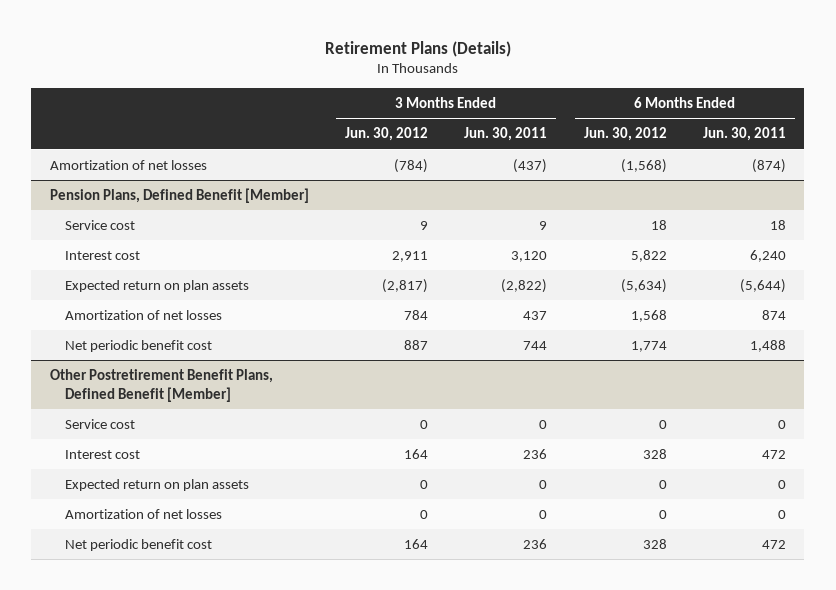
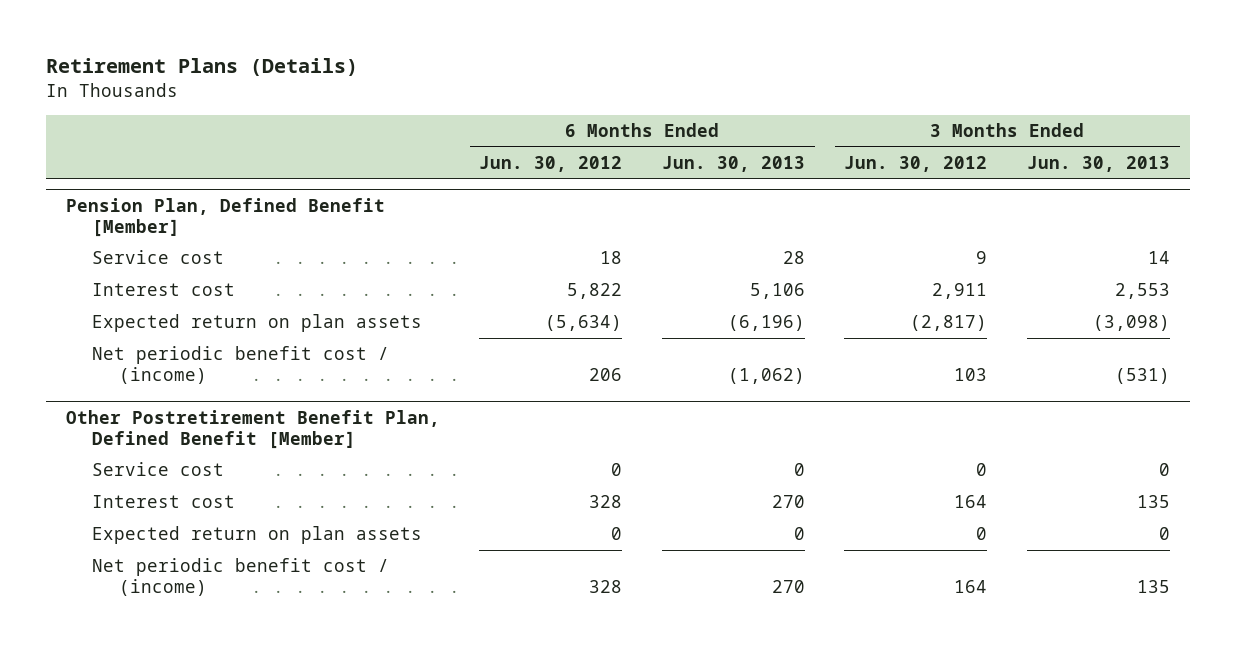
[464,127,548,142] Jun. 30, 2011 -> none
[703,127,787,142] Jun. 30, 2011 -> none
none -> [661,155,805,172] Jun. 30, 2013
none -> [1026,155,1170,172] Jun. 30, 2013
[49,159,207,170] Amortization of net losses -> none
[49,187,309,203] Pension Plans, Defined Benefit [Member] -> [65,197,385,237] Pension Plan, Defined Benefit [Member]
[64,309,222,320] Amortization of net losses -> none
[64,339,212,352] Net periodic benefit cost -> [92,346,390,385] Net periodic benefit cost / (income)
[403,339,428,350] 887 -> [954,368,988,382] 103
[630,340,667,352] 1,774 -> [589,368,623,382] 206
[49,368,273,402] Other Postretirement Benefit Plans, Defined Benefit [Member] -> [65,409,440,449] Other Postretirement Benefit Plan, Defined Benefit [Member]
[64,508,222,519] Amortization of net losses -> none
[64,538,212,551] Net periodic benefit cost -> [92,558,390,597] Net periodic benefit cost / (income)

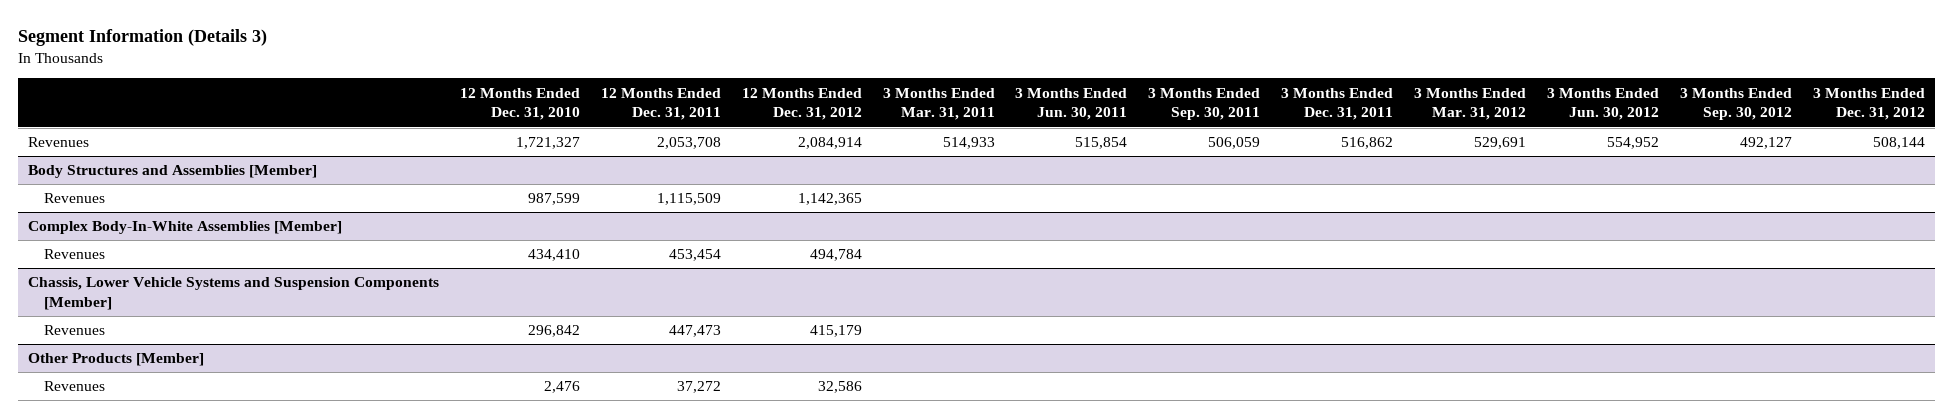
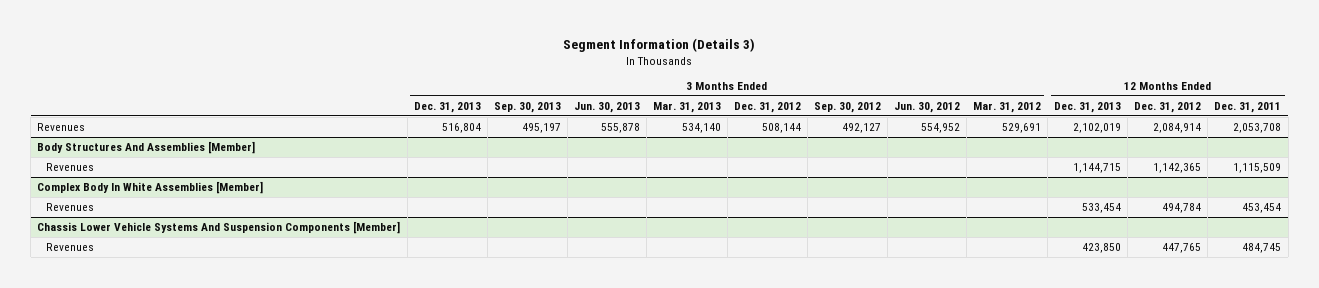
[459,87,580,121] 12 Months Ended Dec. 31, 2010 -> none
[882,87,995,121] 3 Months Ended Mar. 31, 2011 -> none
[1015,87,1128,121] 3 Months Ended Jun. 30, 2011 -> none
[1148,87,1261,121] 3 Months Ended Sep. 30, 2011 -> none
[1281,87,1394,121] 3 Months Ended Dec. 31, 2011 -> none
none -> [413,101,481,113] Dec. 31, 2013
none -> [493,101,561,113] Sep. 30, 2013
none -> [573,101,640,113] Jun. 30, 2013
none -> [652,101,721,113] Mar. 31, 2013
none -> [1054,101,1122,113] Dec. 31, 2013
[28,165,318,179] Body Structures and Assemblies [Member] -> [37,140,256,154] Body Structures And Assemblies [Member]
[28,221,343,235] Complex Body-In-White Assemblies [Member] -> [37,180,264,194] Complex Body In White Assemblies [Member]
[28,353,205,367] Other Products [Member] -> none
[43,381,105,392] Revenues -> none
[28,277,440,311] Chassis, Lower Vehicle Systems and Suspension Components [Member] -> [37,220,401,234] Chassis Lower Vehicle Systems And Suspension Components [Member]
[668,325,721,338] 447,473 -> [1242,242,1282,253] 484,745
[809,325,862,338] 415,179 -> [1162,242,1202,253] 447,765

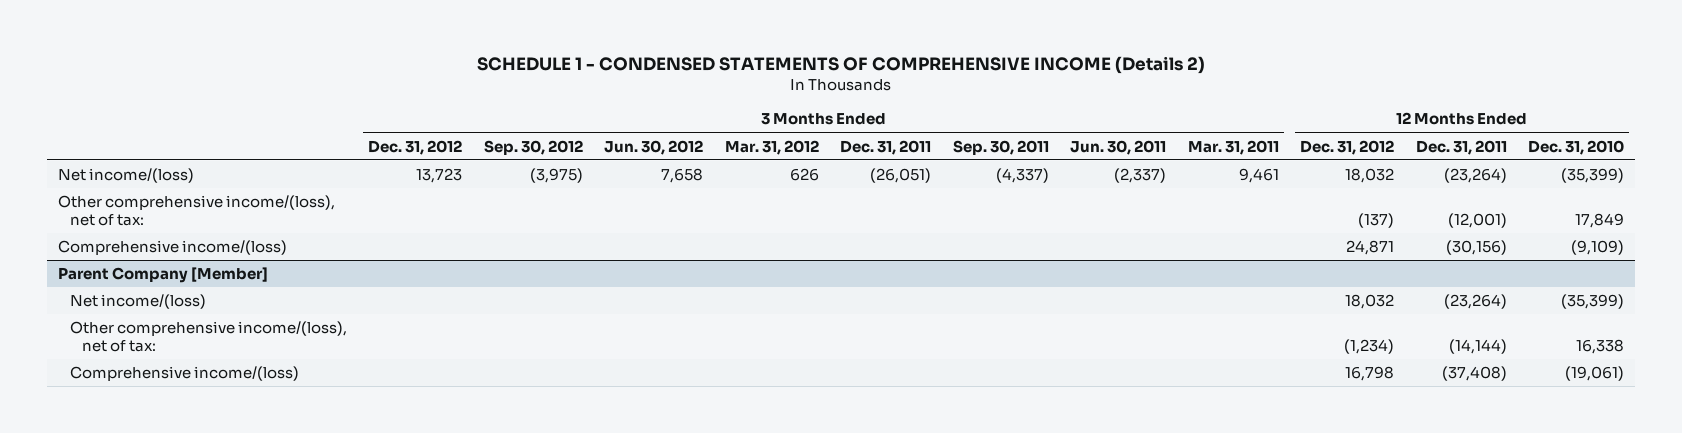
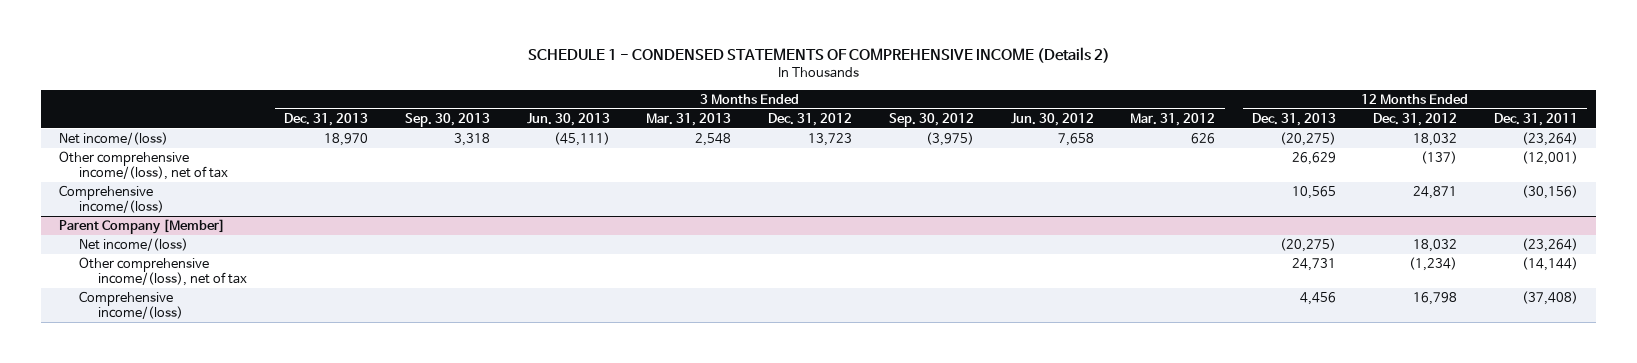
[840,139,932,155] Dec. 31, 2011 -> none
[952,139,1049,155] Sep. 30, 2011 -> none
[1070,139,1167,155] Jun. 30, 2011 -> none
[1187,139,1279,155] Mar. 31, 2011 -> none
[1528,139,1625,155] Dec. 31, 2010 -> none
none -> [284,112,369,126] Dec. 31, 2013
none -> [404,112,490,127] Sep. 30, 2013
none -> [526,112,610,126] Jun. 30, 2013
none -> [646,112,732,126] Mar. 31, 2013
none -> [1252,112,1337,126] Dec. 31, 2013
[57,195,335,226] Other comprehensive income/(loss), net of tax: -> [59,151,228,181] Other comprehensive income/(loss), net of tax
[69,321,347,352] Other comprehensive income/(loss), net of tax: -> [78,257,248,287] Other comprehensive income/(loss), net of tax

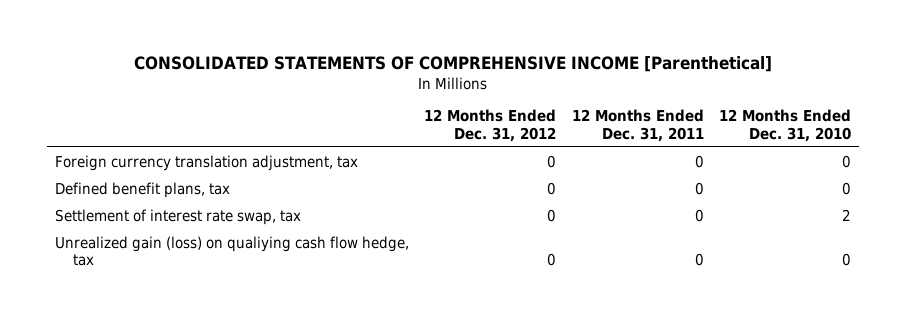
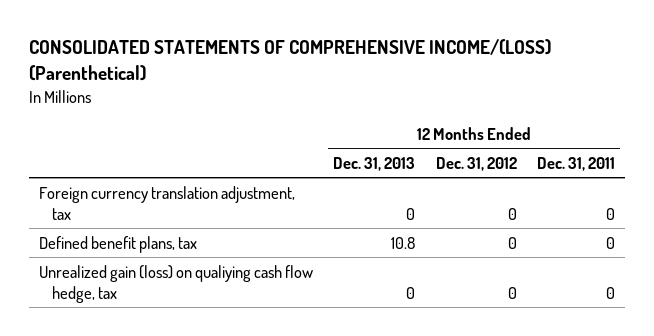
[133,56,772,73] CONSOLIDATED STATEMENTS OF COMPREHENSIVE INCOME [Parenthetical] -> [28,39,551,82] CONSOLIDATED STATEMENTS OF COMPREHENSIVE INCOME/(LOSS) (Parenthetical)
[718,109,851,142] 12 Months Ended Dec. 31, 2010 -> none
none -> [333,156,416,171] Dec. 31, 2013
[54,208,301,225] Settlement of interest rate swap, tax -> none

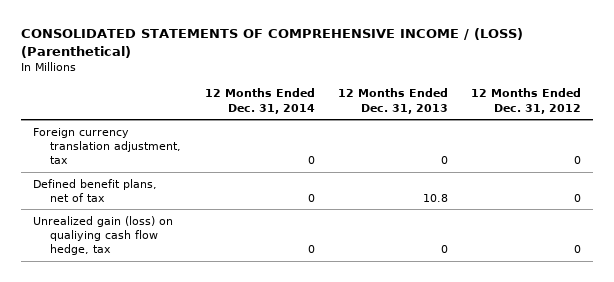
[28,39,551,82] CONSOLIDATED STATEMENTS OF COMPREHENSIVE INCOME/(LOSS) (Parenthetical) -> [20,28,523,58] CONSOLIDATED STATEMENTS OF COMPREHENSIVE INCOME / (LOSS) (Parenthetical)
[537,156,616,171] Dec. 31, 2011 -> none
none -> [204,88,315,114] 12 Months Ended Dec. 31, 2014
[38,235,197,253] Defined benefit plans, tax -> [32,178,157,202] Defined benefit plans, net of tax

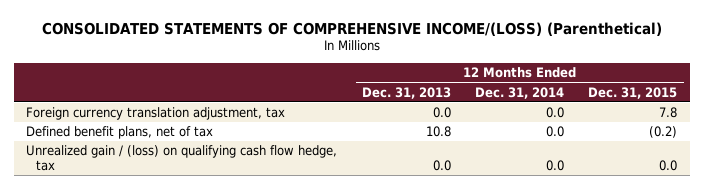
[20,28,523,58] CONSOLIDATED STATEMENTS OF COMPREHENSIVE INCOME / (LOSS) (Parenthetical) -> [41,21,662,36] CONSOLIDATED STATEMENTS OF COMPREHENSIVE INCOME/(LOSS) (Parenthetical)
[471,88,582,114] 12 Months Ended Dec. 31, 2012 -> none
none -> [588,86,678,99] Dec. 31, 2015
[307,156,315,165] 0 -> [546,107,565,119] 0.0
[440,156,448,165] 0 -> [432,107,451,119] 0.0
[307,193,315,202] 0 -> [546,126,565,138] 0.0
[32,215,173,256] Unrealized gain (loss) on qualiying cash flow hedge, tax -> [26,145,338,171] Unrealized gain / (loss) on qualifying cash flow hedge, tax
[307,245,315,254] 0 -> [546,159,565,171] 0.0
[440,245,448,254] 0 -> [432,159,451,171] 0.0

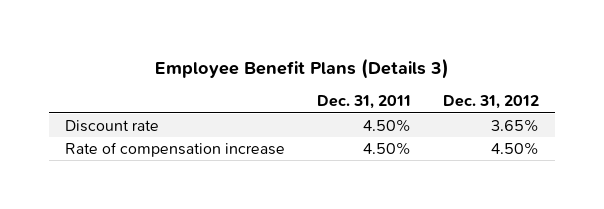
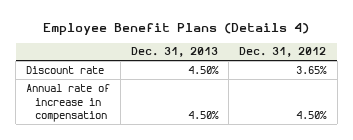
[154,57,449,79] Employee Benefit Plans (Details 3) -> [43,23,310,36] Employee Benefit Plans (Details 4)
[316,95,411,110] Dec. 31, 2011 -> none
none -> [131,47,219,58] Dec. 31, 2013
[64,142,285,158] Rate of compensation increase -> [26,83,111,123] Annual rate of increase in compensation

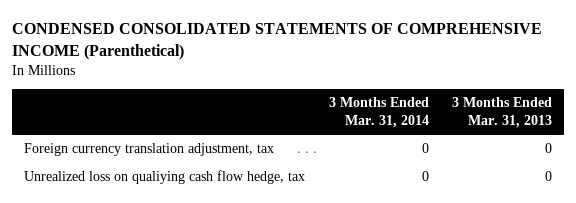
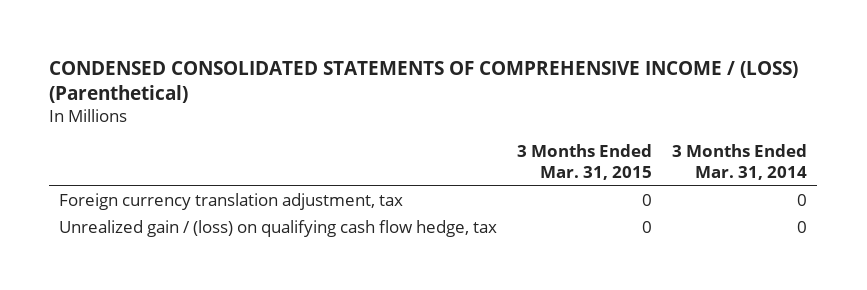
[12,23,543,60] CONDENSED CONSOLIDATED STATEMENTS OF COMPREHENSIVE INCOME (Parenthetical) -> [49,60,799,104] CONDENSED CONSOLIDATED STATEMENTS OF COMPREHENSIVE INCOME / (LOSS) (Parenthetical)
[452,97,553,129] 3 Months Ended Mar. 31, 2013 -> none
none -> [517,144,653,181] 3 Months Ended Mar. 31, 2015
[24,170,306,185] Unrealized loss on qualiying cash flow hedge, tax -> [59,220,498,238] Unrealized gain / (loss) on qualifying cash flow hedge, tax

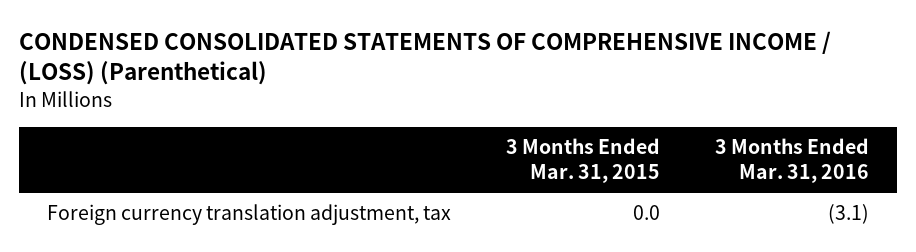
[672,144,808,181] 3 Months Ended Mar. 31, 2014 -> none
none -> [714,137,869,184] 3 Months Ended Mar. 31, 2016
[59,220,498,238] Unrealized gain / (loss) on qualifying cash flow hedge, tax -> none
[642,194,653,207] 0 -> [632,205,660,221] 0.0

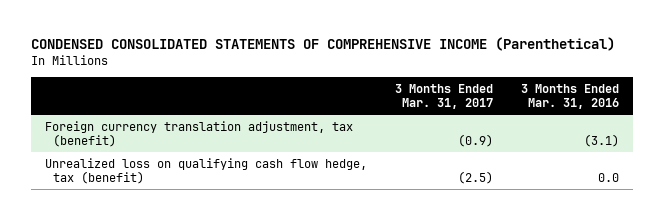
[19,30,832,86] CONDENSED CONSOLIDATED STATEMENTS OF COMPREHENSIVE INCOME / (LOSS) (Parenthetical) -> [30,37,615,52] CONDENSED CONSOLIDATED STATEMENTS OF COMPREHENSIVE INCOME (Parenthetical)
[505,137,660,184] 3 Months Ended Mar. 31, 2015 -> none
none -> [394,83,493,110] 3 Months Ended Mar. 31, 2017
[46,204,451,226] Foreign currency translation adjustment, tax -> [44,120,353,148] Foreign currency translation adjustment, tax (benefit)
none -> [44,157,367,185] Unrealized loss on qualifying cash flow hedge, tax (benefit)

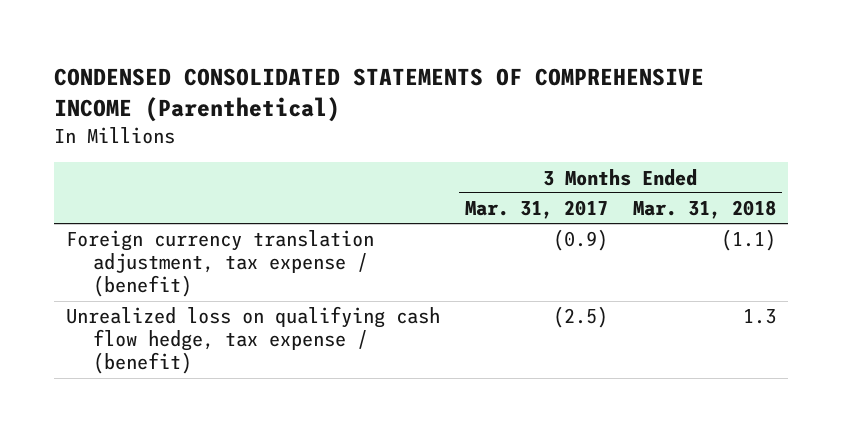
[521,83,620,110] 3 Months Ended Mar. 31, 2016 -> none
none -> [632,200,776,220] Mar. 31, 2018
[44,120,353,148] Foreign currency translation adjustment, tax (benefit) -> [66,230,375,298] Foreign currency translation adjustment, tax expense / (benefit)
[44,157,367,185] Unrealized loss on qualifying cash flow hedge, tax (benefit) -> [66,306,441,375] Unrealized loss on qualifying cash flow hedge, tax expense / (benefit)

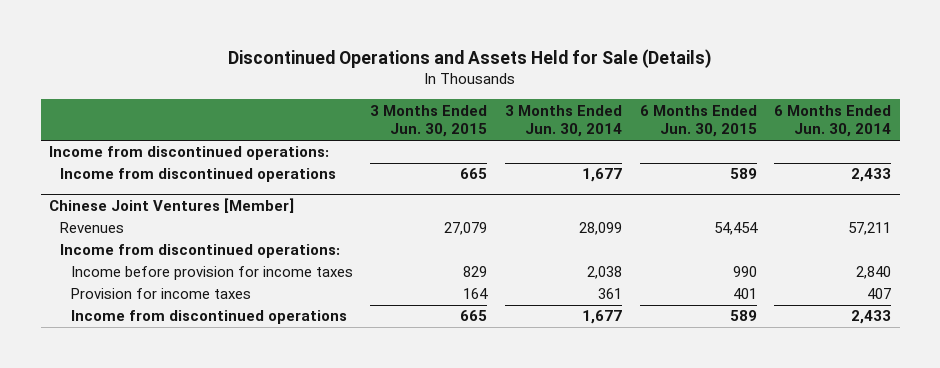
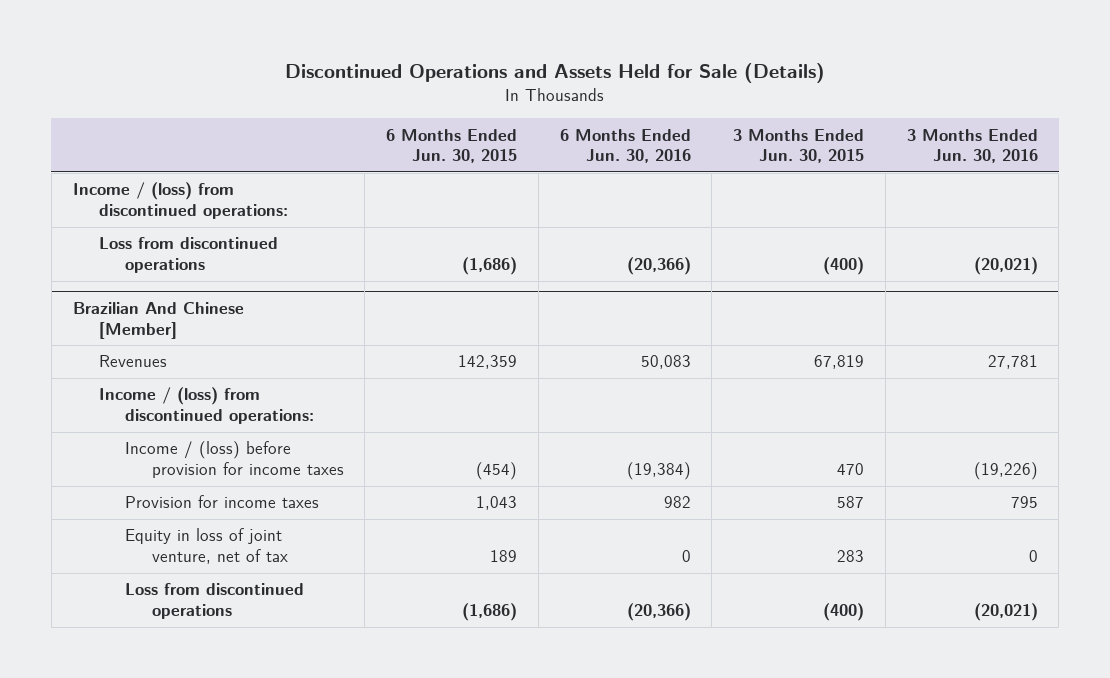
[504,104,622,138] 3 Months Ended Jun. 30, 2014 -> none
[774,104,892,138] 6 Months Ended Jun. 30, 2014 -> none
none -> [559,128,691,164] 6 Months Ended Jun. 30, 2016
none -> [906,128,1038,164] 3 Months Ended Jun. 30, 2016
[49,197,295,213] Chinese Joint Ventures [Member] -> none
[49,146,330,161] Income from discontinued operations: -> [72,182,289,220] Income / (loss) from discontinued operations:
[60,168,337,183] Income from discontinued operations -> [99,237,279,274] Loss from discontinued operations
[460,168,488,180] 665 -> [823,257,865,276] (400)
[729,168,757,180] 589 -> [462,257,518,276] (1,686)
none -> [72,301,244,339] Brazilian And Chinese [Member]
[444,222,488,236] 27,079 -> [814,355,865,370] 67,819
[713,222,758,236] 54,454 -> [458,355,518,370] 142,359
[60,244,341,259] Income from discontinued operations: -> [99,387,315,425] Income / (loss) from discontinued operations:
[70,266,353,281] Income before provision for income taxes -> [125,441,344,479] Income / (loss) before provision for income taxes
[463,266,488,278] 829 -> [837,463,865,476] 470
[732,266,757,278] 990 -> [476,462,518,481] (454)
[463,288,489,300] 164 -> [837,496,865,509] 587
[732,288,757,300] 401 -> [476,496,518,511] 1,043
none -> [125,528,288,565] Equity in loss of joint venture, net of tax
[70,310,347,325] Income from discontinued operations -> [125,583,305,620] Loss from discontinued operations
[460,310,488,322] 665 -> [823,603,865,622] (400)
[729,310,757,322] 589 -> [462,603,518,622] (1,686)

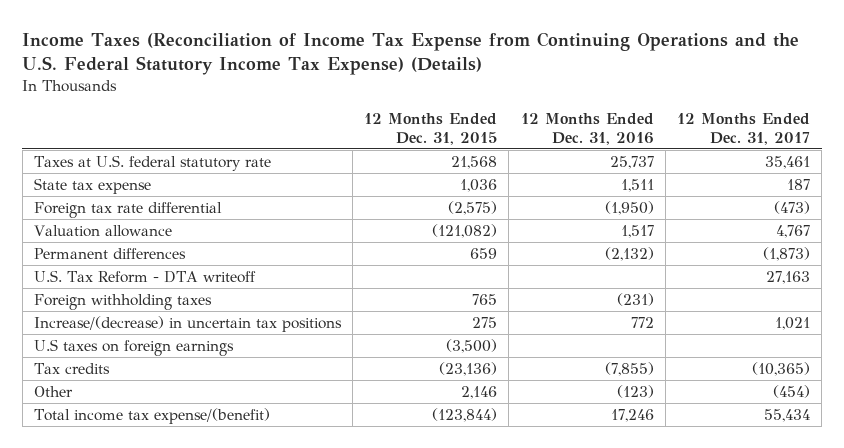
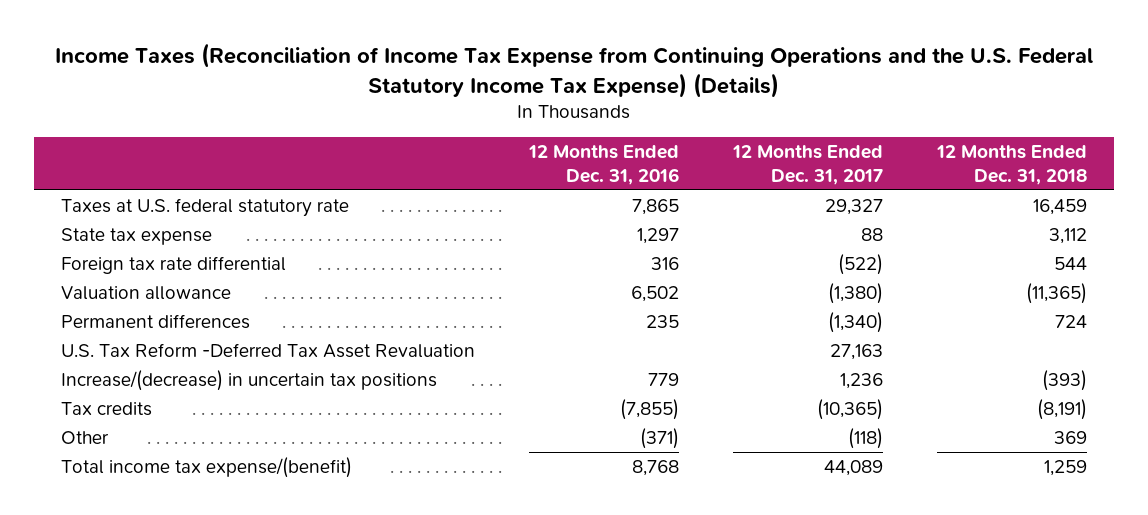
[364,112,498,145] 12 Months Ended Dec. 31, 2015 -> none
none -> [936,145,1088,185] 12 Months Ended Dec. 31, 2018
[34,293,213,310] Foreign withholding taxes -> none
[34,338,235,356] U.S taxes on foreign earnings -> none
[609,155,654,169] 25,737 -> [631,198,679,215] 7,865
[764,155,810,169] 35,461 -> [825,198,884,215] 29,327
[620,178,654,192] 1,511 -> [636,227,679,244] 1,297
[786,178,810,190] 187 -> [861,227,884,241] 88
[604,200,654,215] (1,950) -> [650,256,679,270] 316
[773,200,810,214] (473) -> [838,253,884,275] (522)
[620,224,654,238] 1,517 -> [630,285,679,302] 6,502
[775,224,810,238] 4,767 -> [828,282,884,304] (1,380)
[604,246,654,261] (2,132) -> [645,314,679,328] 235
[762,246,810,261] (1,873) -> [828,311,884,333] (1,340)
[34,269,257,283] U.S. Tax Reform - DTA writeoff -> [60,342,475,358] U.S. Tax Reform -Deferred Tax Asset Revaluation
[630,316,654,328] 772 -> [647,372,679,386] 779
[774,316,810,330] 1,021 -> [840,372,884,389] 1,236
[616,384,654,398] (123) -> [639,427,679,449] (371)
[772,384,810,398] (454) -> [848,427,884,449] (118)
[610,408,654,422] 17,246 -> [631,459,679,476] 8,768
[763,408,810,422] 55,434 -> [824,459,884,476] 44,089

